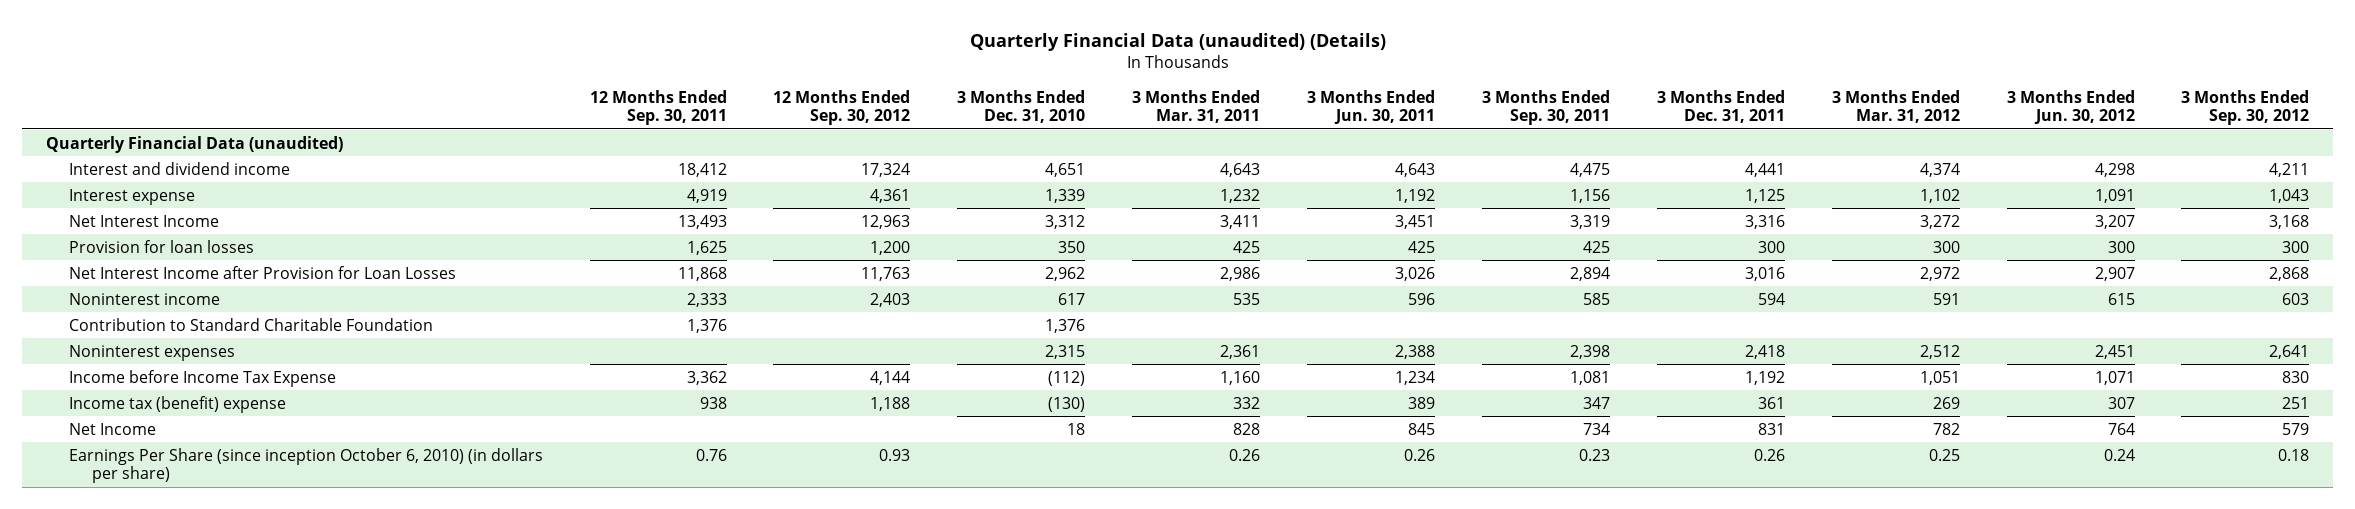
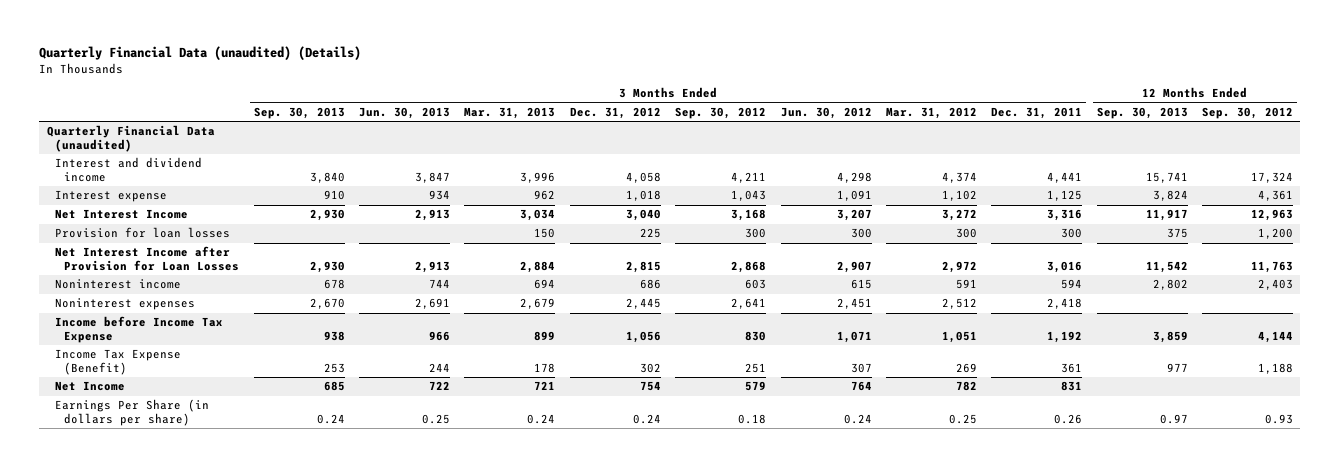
[589,89,727,126] 12 Months Ended Sep. 30, 2011 -> none
[957,89,1086,124] 3 Months Ended Dec. 31, 2010 -> none
[1132,89,1261,124] 3 Months Ended Mar. 31, 2011 -> none
[1307,89,1436,125] 3 Months Ended Jun. 30, 2011 -> none
[1481,89,1610,126] 3 Months Ended Sep. 30, 2011 -> none
none -> [253,107,345,120] Sep. 30, 2013
none -> [359,107,451,120] Jun. 30, 2013
none -> [464,107,556,120] Mar. 31, 2013
none -> [569,107,661,120] Dec. 31, 2012
none -> [1096,107,1188,120] Sep. 30, 2013
[68,317,433,331] Contribution to Standard Charitable Foundation -> none
[68,395,286,413] Income tax (benefit) expense -> [55,349,182,376] Income Tax Expense (Benefit)
[68,447,543,484] Earnings Per Share (since inception October 6, 2010) (in dollars per share) -> [55,399,210,427] Earnings Per Share (in dollars per share)

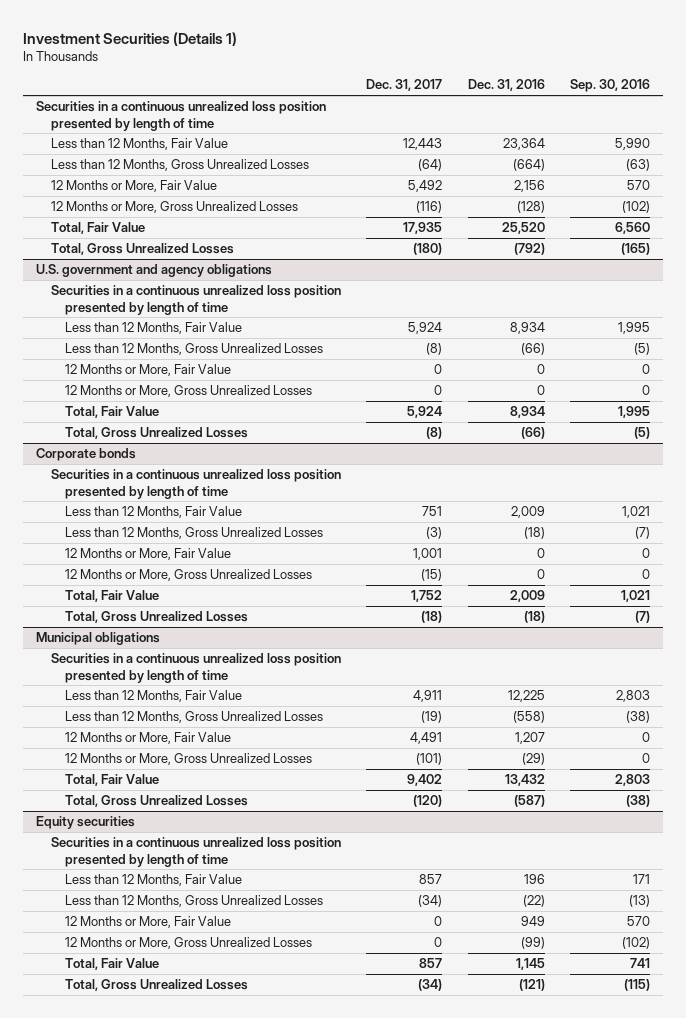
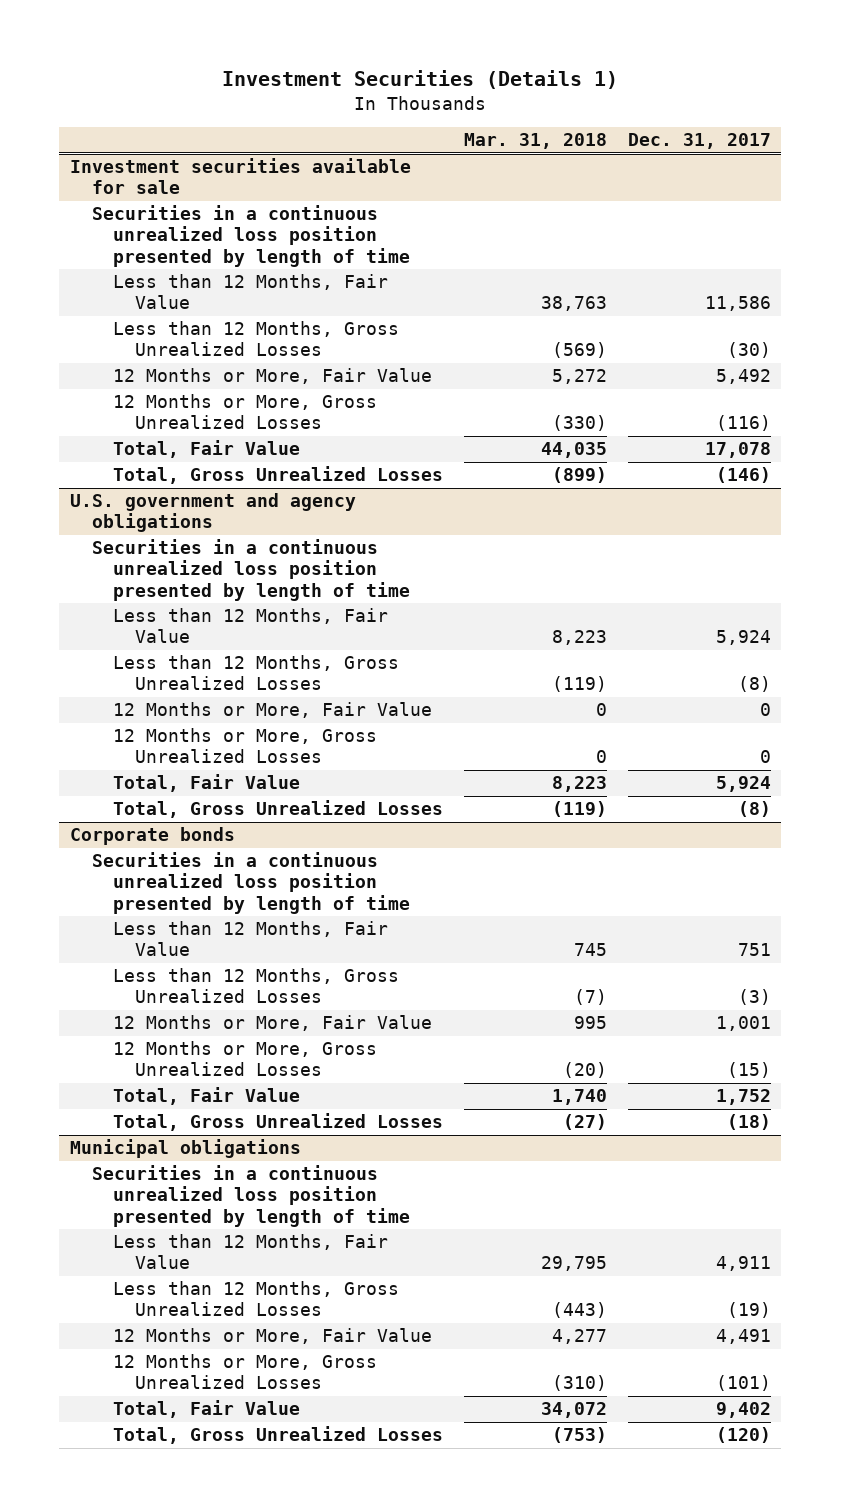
[467,79,545,92] Dec. 31, 2016 -> none
[570,79,651,93] Sep. 30, 2016 -> none
none -> [464,133,608,150] Mar. 31, 2018
none -> [69,158,411,195] Investment securities available for sale
[403,138,443,151] 12,443 -> [704,296,771,312] 11,586
[418,159,443,172] (64) -> [726,342,771,359] (30)
[403,222,443,235] 17,935 -> [704,442,771,459] 17,078
[413,243,443,256] (180) -> [715,467,771,484] (146)
[36,816,136,830] Equity securities -> none
[50,837,341,867] Securities in a continuous unrealized loss position presented by length of time -> none
[65,874,243,887] Less than 12 Months, Fair Value -> none
[65,895,324,908] Less than 12 Months, Gross Unrealized Losses -> none
[65,916,232,929] 12 Months or More, Fair Value -> none
[65,937,313,950] 12 Months or More, Gross Unrealized Losses -> none
[65,958,160,971] Total, Fair Value -> none
[65,979,249,992] Total, Gross Unrealized Losses -> none

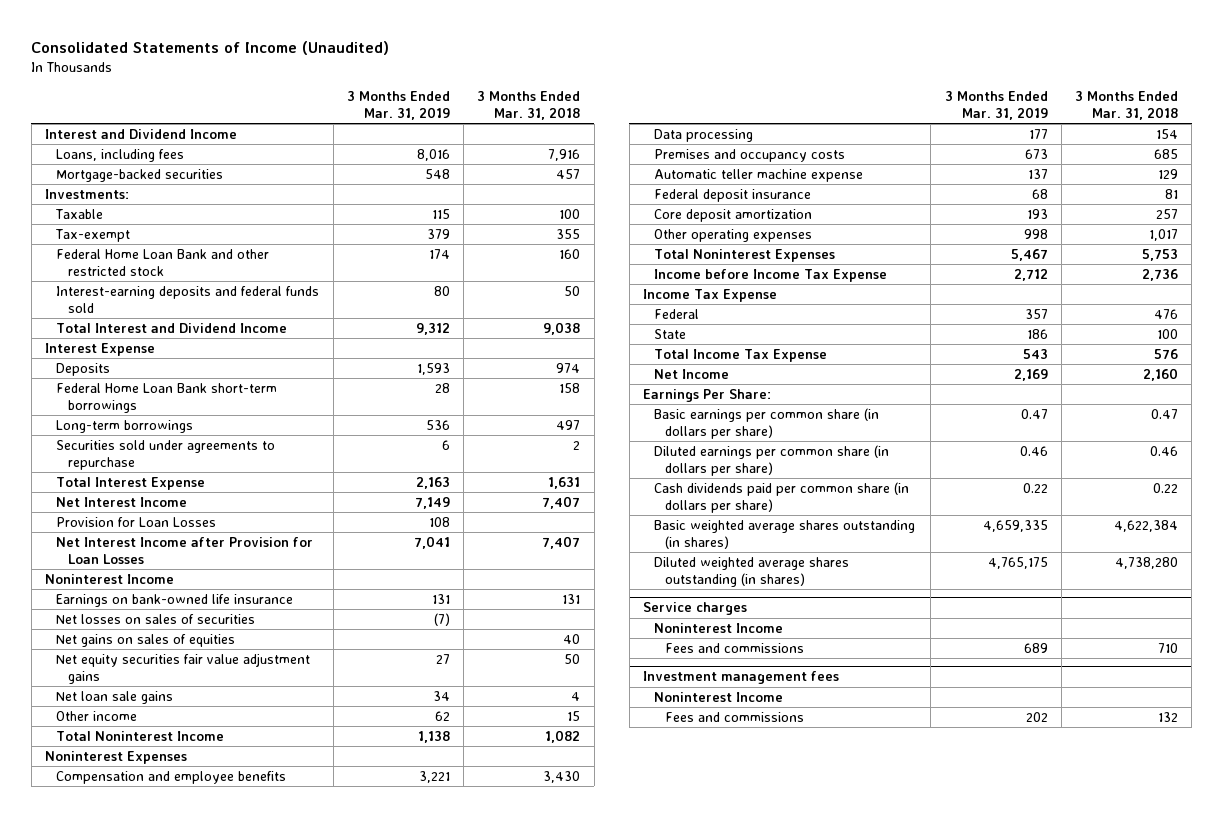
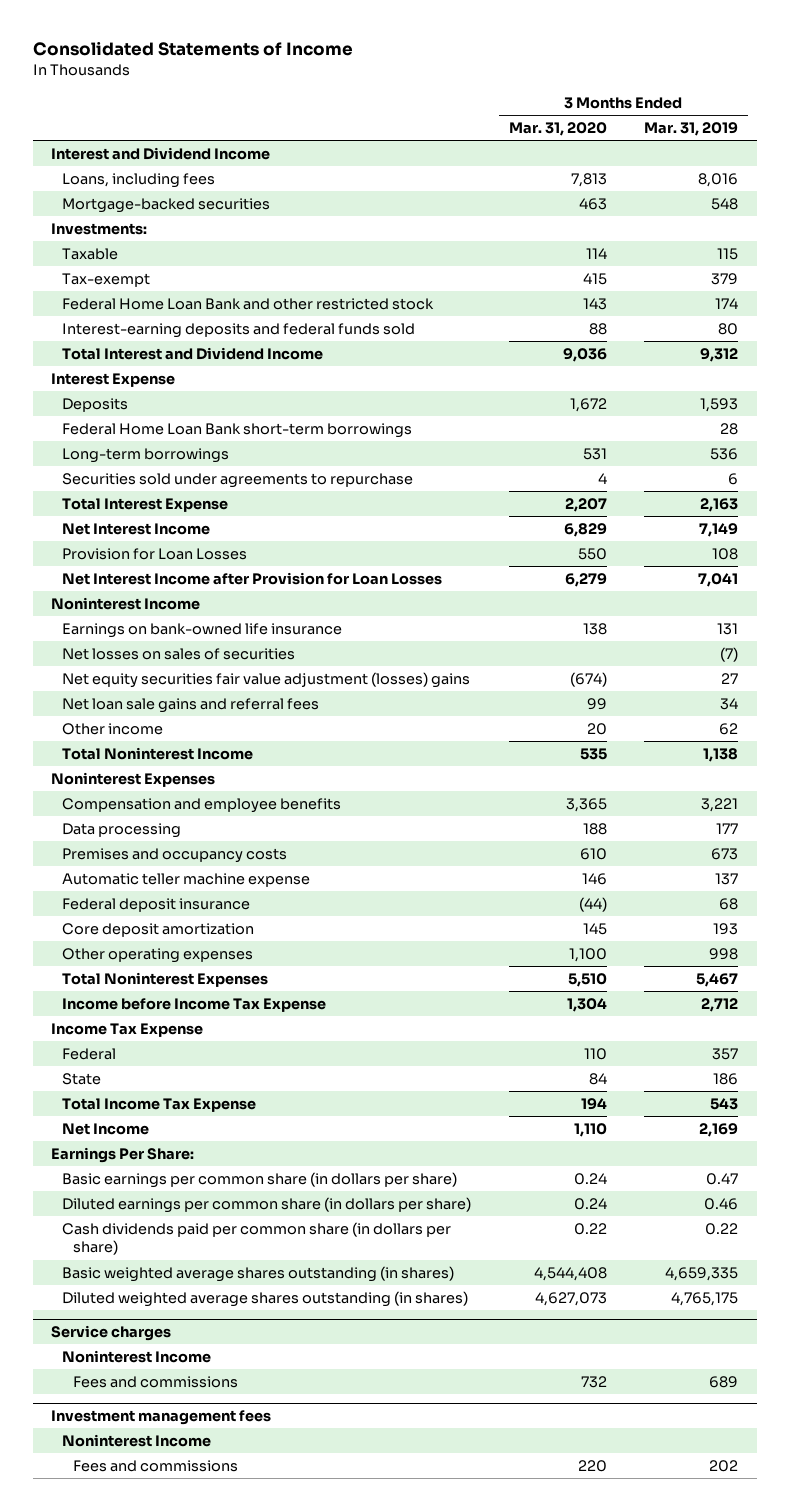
[31,41,390,56] Consolidated Statements of Income (Unaudited) -> [32,41,353,57] Consolidated Statements of Income
[477,90,581,120] 3 Months Ended Mar. 31, 2018 -> none
none -> [508,121,607,136] Mar. 31, 2020
[56,633,236,647] Net gains on sales of equities -> none
[56,652,311,684] Net equity securities fair value adjustment gains -> [61,671,470,688] Net equity securities fair value adjustment (losses) gains
[56,690,174,704] Net loan sale gains -> [61,697,319,713] Net loan sale gains and referral fees

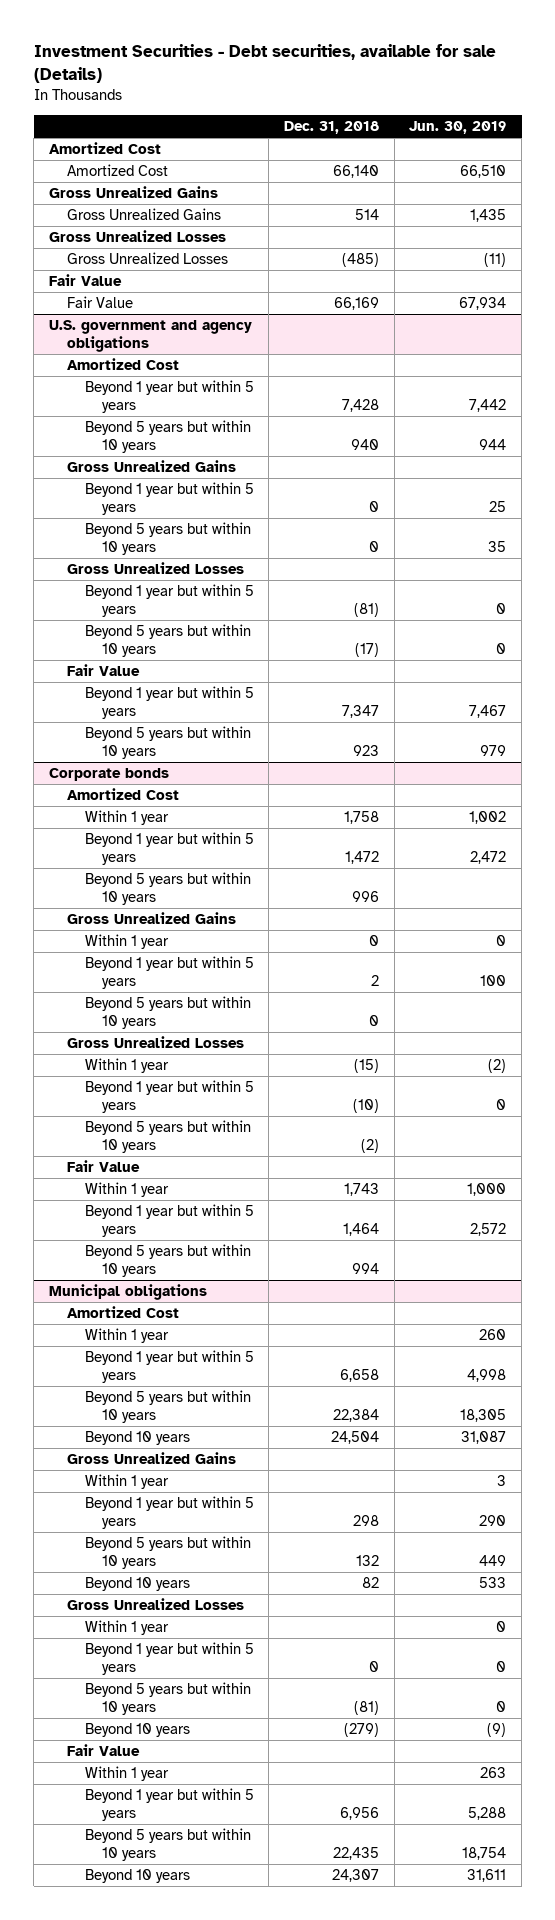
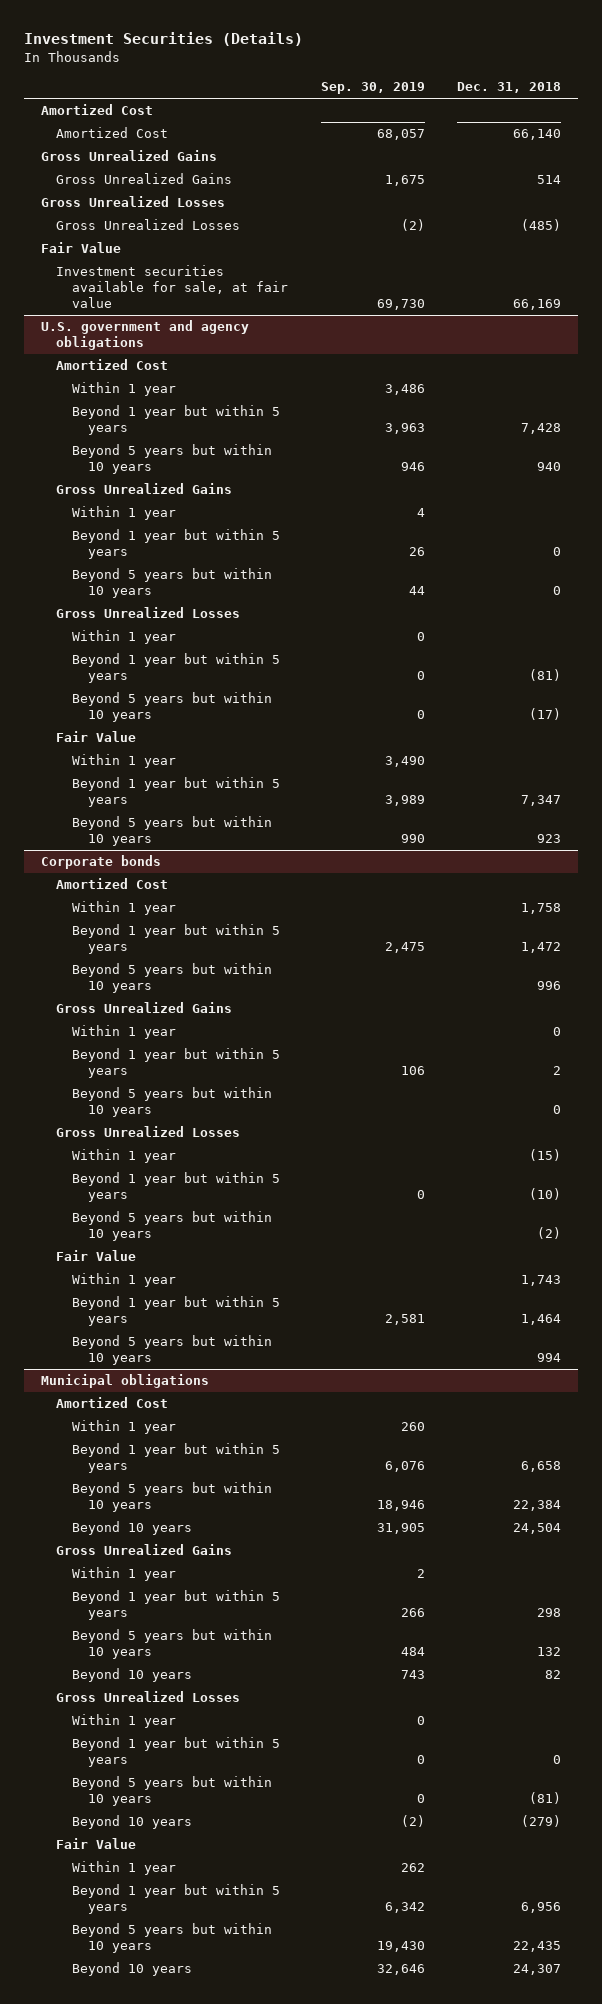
[33,43,496,83] Investment Securities - Debt securities, available for sale (Details) -> [24,32,304,47] Investment Securities (Details)
[409,121,507,135] Jun. 30, 2019 -> none
none -> [320,82,425,95] Sep. 30, 2019
[66,296,133,309] Fair Value -> [56,265,288,308] Investment securities available for sale, at fair value
none -> [71,382,176,397] Within 1 year
none -> [71,506,176,521] Within 1 year
none -> [71,630,176,645] Within 1 year
none -> [71,754,176,769] Within 1 year

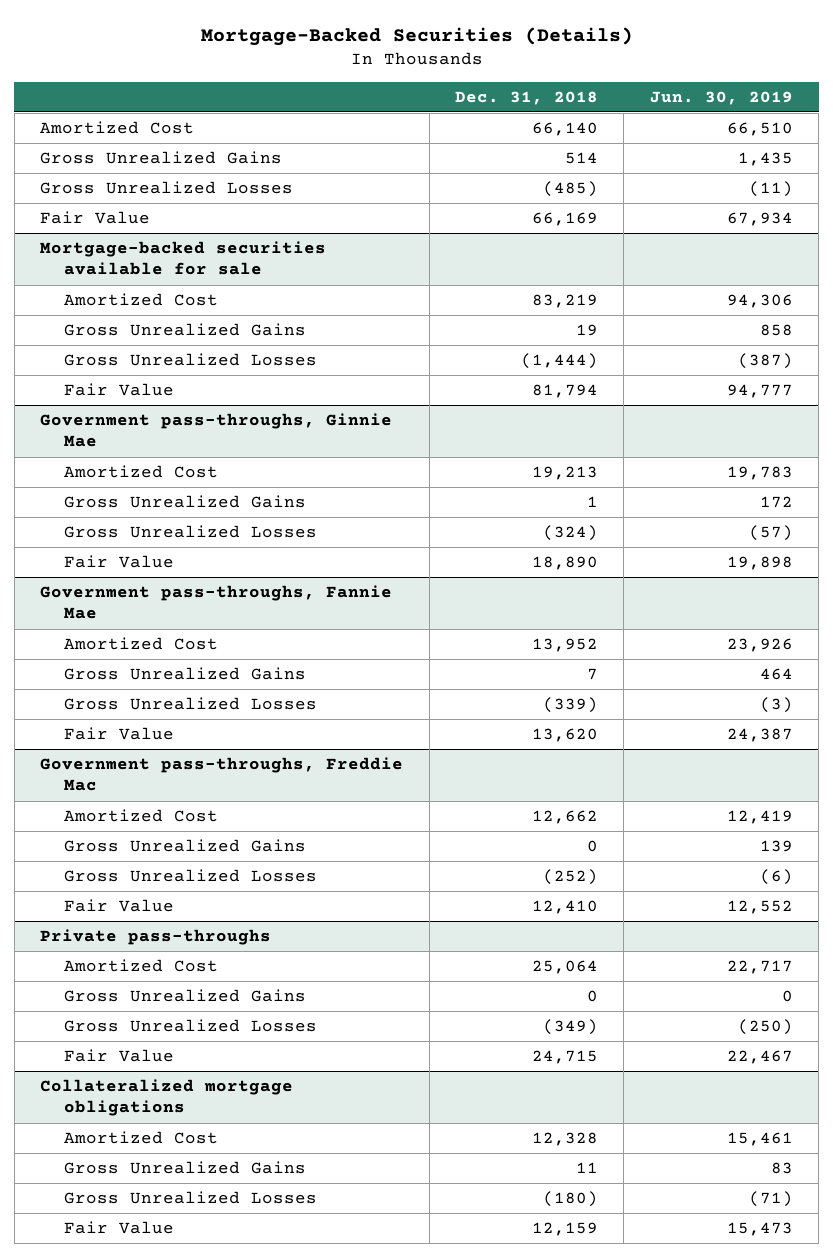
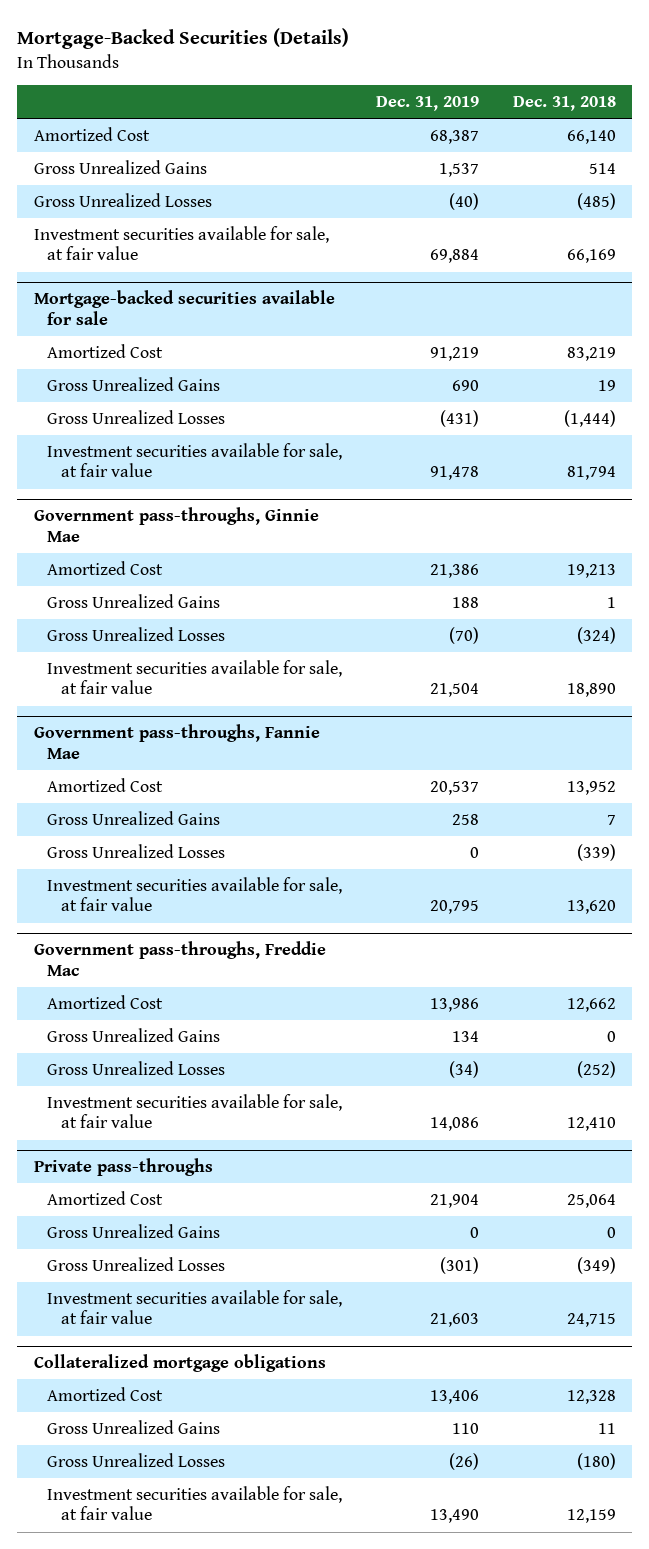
[649,90,793,105] Jun. 30, 2019 -> none
none -> [376,96,480,112] Dec. 31, 2019
[40,211,151,225] Fair Value -> [33,225,329,261] Investment securities available for sale, at fair value
[64,383,175,397] Fair Value -> [47,442,343,478] Investment securities available for sale, at fair value
[64,555,175,569] Fair Value -> [47,659,343,695] Investment securities available for sale, at fair value
[64,727,175,741] Fair Value -> [47,876,343,912] Investment securities available for sale, at fair value
[64,899,175,913] Fair Value -> [47,1093,343,1129] Investment securities available for sale, at fair value
[64,1049,175,1063] Fair Value -> [47,1289,343,1325] Investment securities available for sale, at fair value
[64,1221,175,1235] Fair Value -> [47,1485,343,1521] Investment securities available for sale, at fair value

